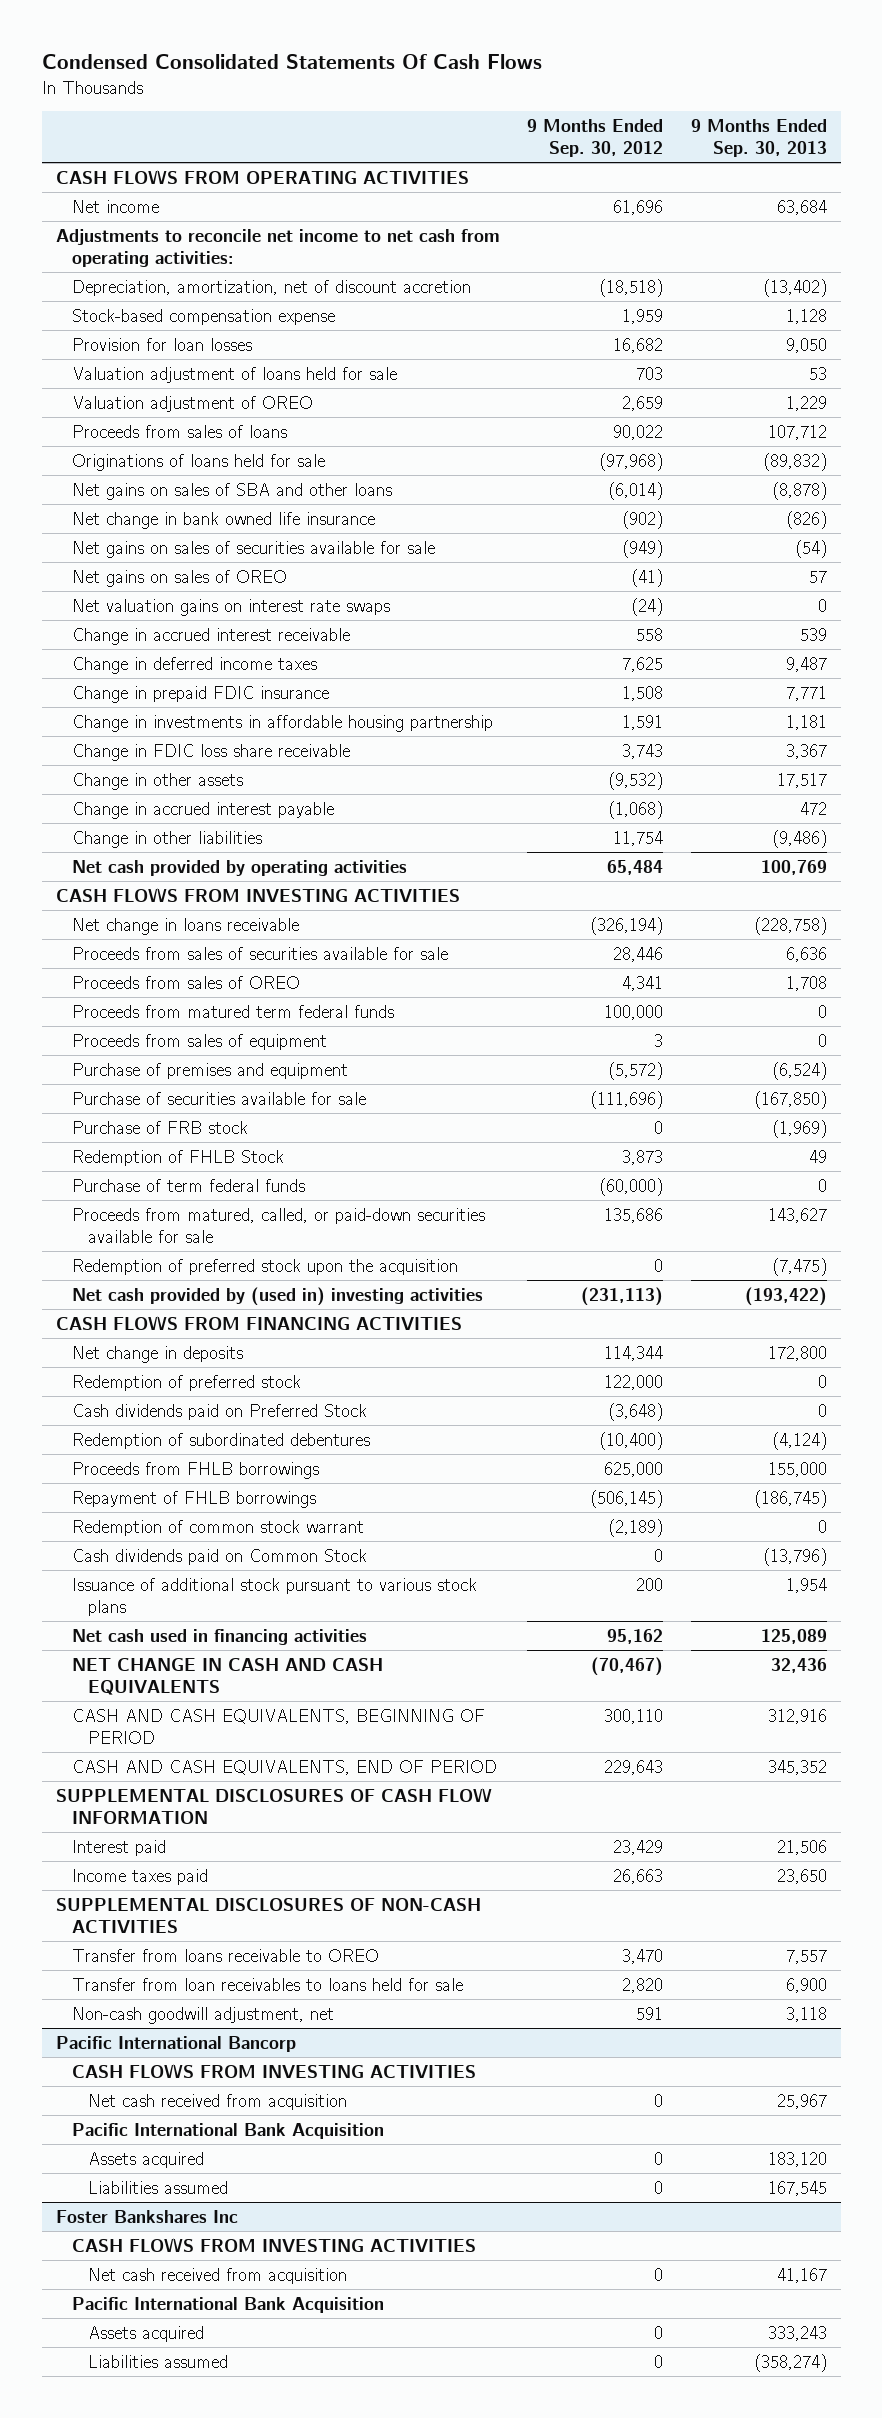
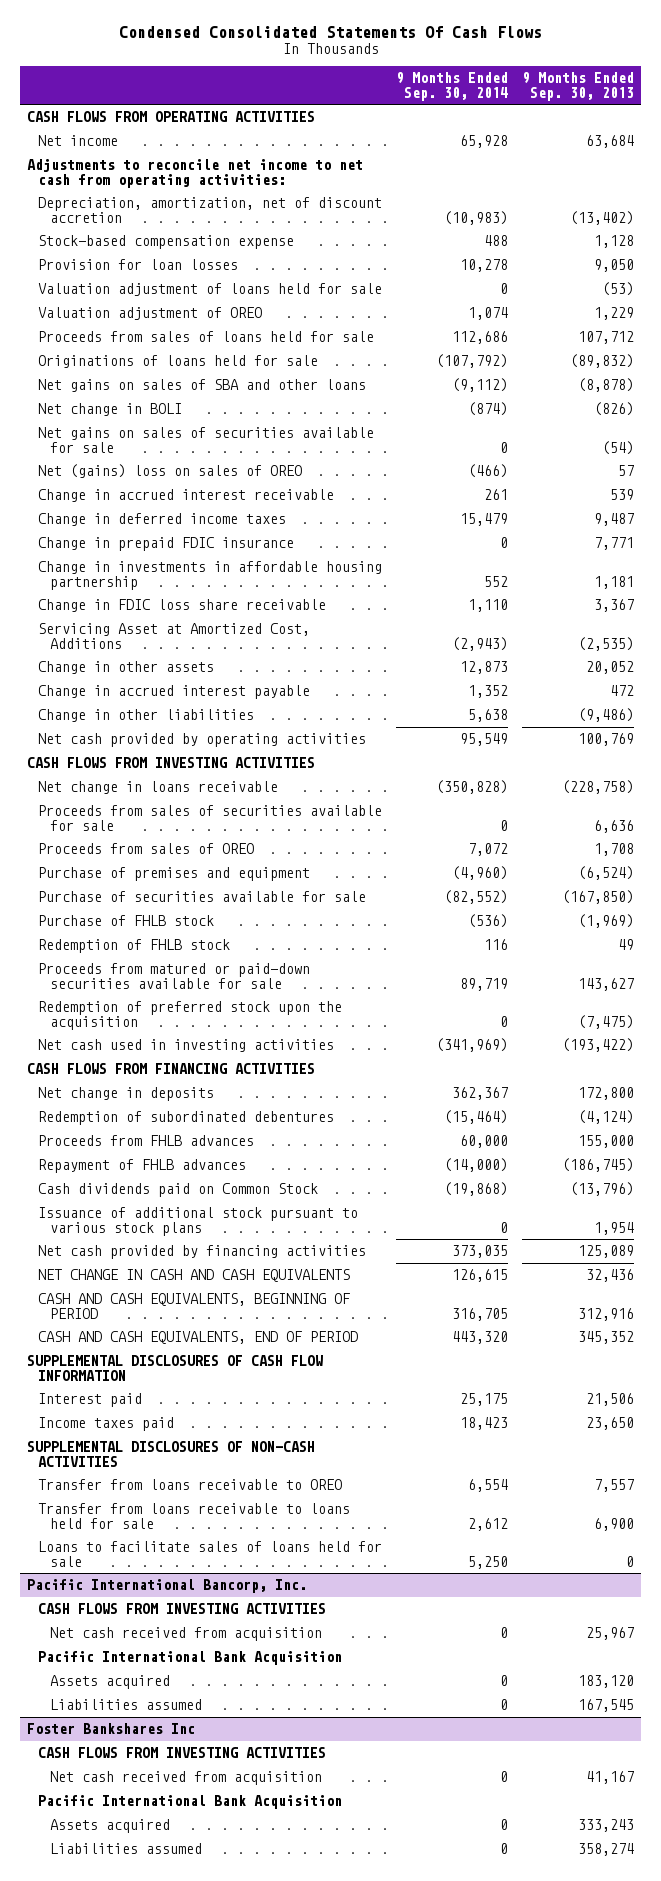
[527,119,664,157] 9 Months Ended Sep. 30, 2012 -> none
none -> [396,72,509,101] 9 Months Ended Sep. 30, 2014
[808,366,827,380] 53 -> [602,282,635,297] (53)
[71,424,287,438] Proceeds from sales of loans -> [38,331,375,343] Proceeds from sales of loans held for sale
[71,511,375,529] Net change in bank owned life insurance -> [38,403,183,417] Net change in BOLI
[71,598,390,616] Net valuation gains on interest rate swaps -> none
[71,569,287,587] Net gains on sales of OREO -> [38,464,303,479] Net (gains) loss on sales of OREO
none -> [38,623,311,649] Servicing Asset at Amortized Cost, Additions
[776,772,827,788] 17,517 -> [586,661,635,675] 20,052
[71,1004,394,1018] Proceeds from matured term federal funds -> none
[71,1033,327,1050] Proceeds from sales of equipment -> none
[71,1178,305,1192] Purchase of term federal funds -> none
[71,1120,248,1134] Purchase of FRB stock -> [38,915,215,927] Purchase of FHLB stock
[71,1149,284,1166] Redemption of FHLB Stock -> [38,939,231,954] Redemption of FHLB stock
[71,1207,485,1243] Proceeds from matured, called, or paid-down securities available for sale -> [38,963,311,989] Proceeds from matured or paid-down securities available for sale
[71,1286,483,1306] Net cash provided by (used in) investing activities -> [38,1039,335,1053] Net cash used in investing activities
[71,1374,301,1391] Redemption of preferred stock -> none
[71,1403,367,1420] Cash dividends paid on Preferred Stock -> none
[71,1519,364,1536] Redemption of common stock warrant -> none
[71,1461,319,1479] Proceeds from FHLB borrowings -> [38,1135,255,1147] Proceeds from FHLB advances
[71,1490,316,1508] Repayment of FHLB borrowings -> [38,1159,247,1174] Repayment of FHLB advances
[71,1628,367,1645] Net cash used in financing activities -> [38,1245,367,1260] Net cash provided by financing activities
[71,2006,334,2024] Non-cash goodwill adjustment, net -> none
[71,1977,463,1991] Transfer from loan receivables to loans held for sale -> [38,1503,351,1529] Transfer from loans receivable to loans held for sale
none -> [38,1541,383,1567] Loans to facilitate sales of loans held for sale
[55,2035,296,2052] Pacific International Bancorp -> [26,1579,307,1594] Pacific International Bancorp, Inc.
[753,2353,827,2372] (358,274) -> [578,1843,635,1857] 358,274

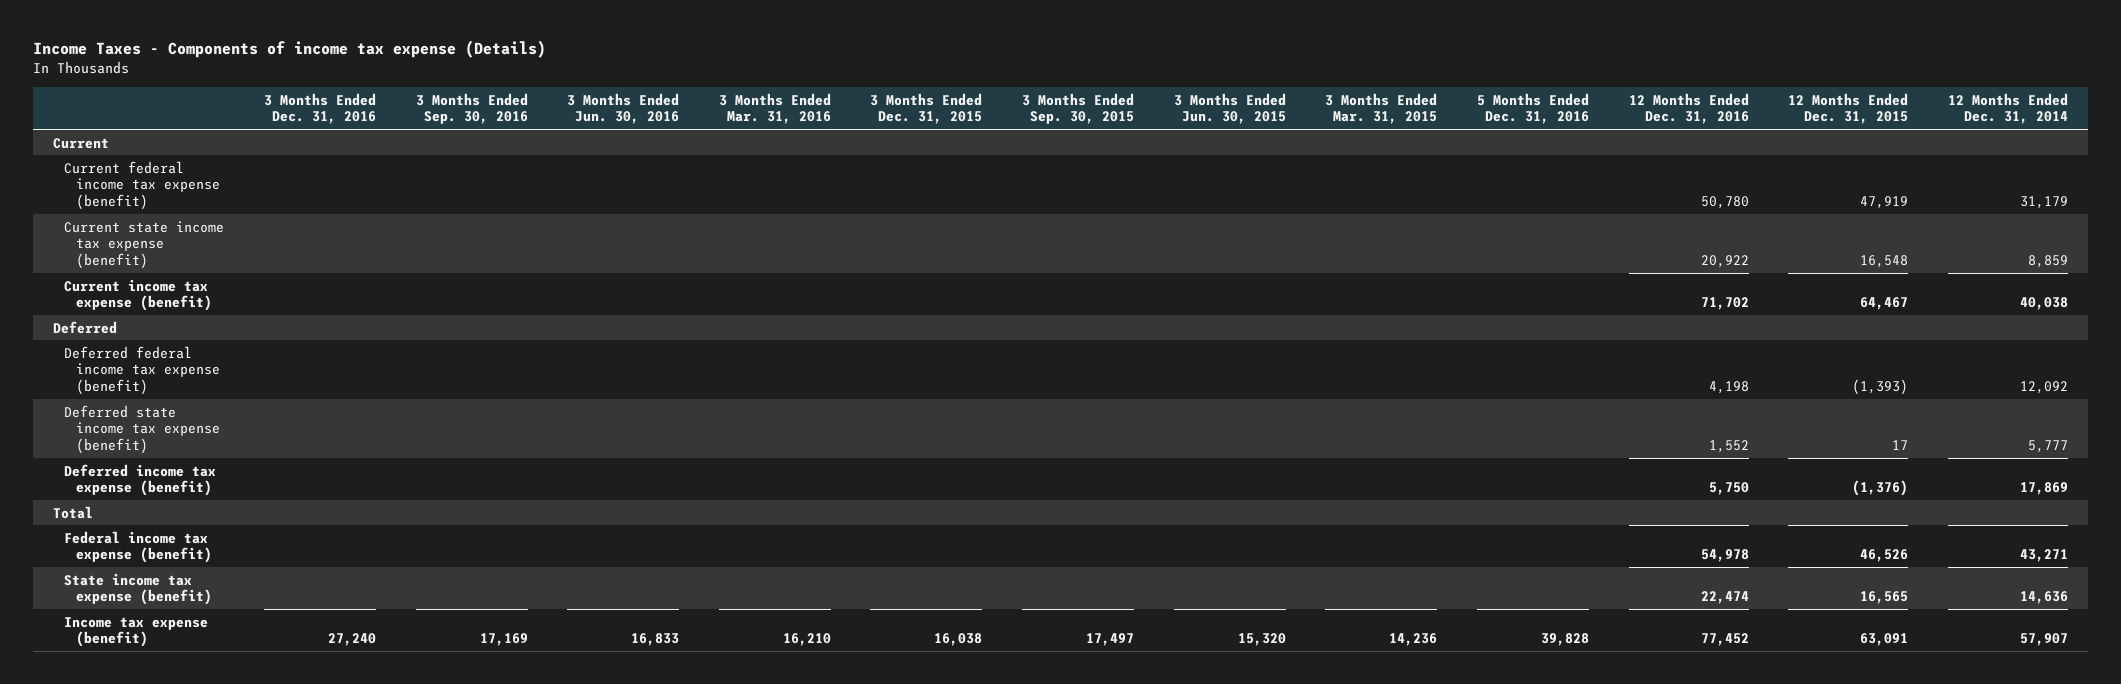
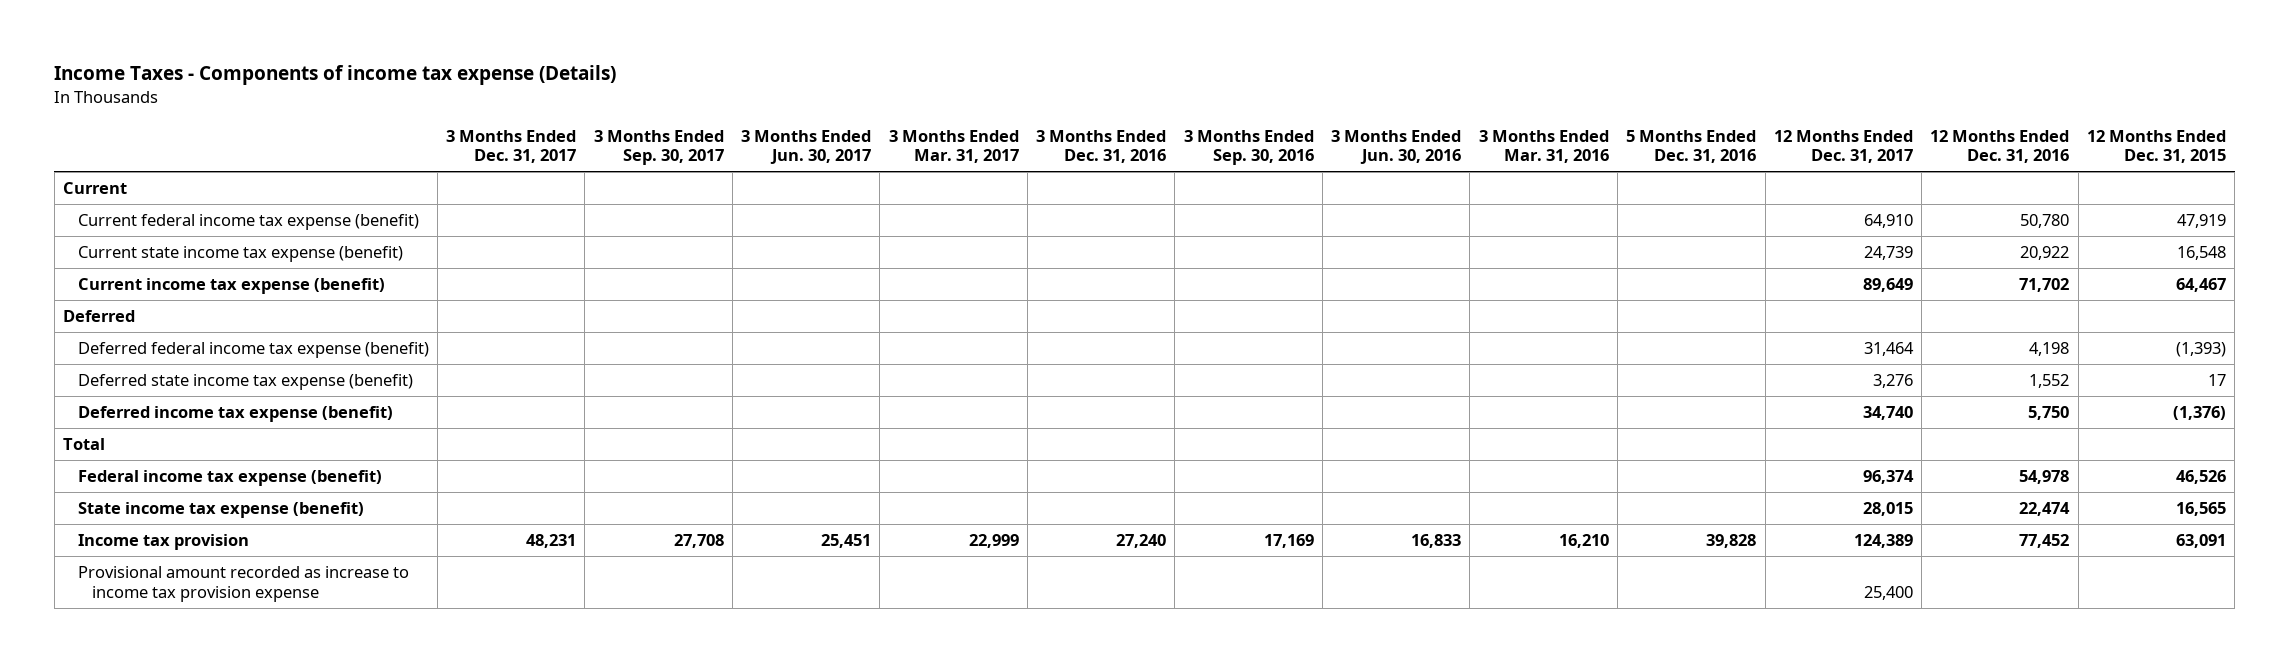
[870,92,983,125] 3 Months Ended Dec. 31, 2015 -> none
[1022,92,1135,125] 3 Months Ended Sep. 30, 2015 -> none
[1173,92,1286,125] 3 Months Ended Jun. 30, 2015 -> none
[1325,92,1438,125] 3 Months Ended Mar. 31, 2015 -> none
[1947,92,2068,125] 12 Months Ended Dec. 31, 2014 -> none
none -> [446,129,577,164] 3 Months Ended Dec. 31, 2017
none -> [593,129,724,166] 3 Months Ended Sep. 30, 2017
none -> [741,129,872,165] 3 Months Ended Jun. 30, 2017
none -> [888,129,1019,164] 3 Months Ended Mar. 31, 2017
none -> [1773,129,1913,164] 12 Months Ended Dec. 31, 2017
[64,616,209,648] Income tax expense (benefit) -> [77,533,249,550] Income tax provision
none -> [77,565,409,602] Provisional amount recorded as increase to income tax provision expense

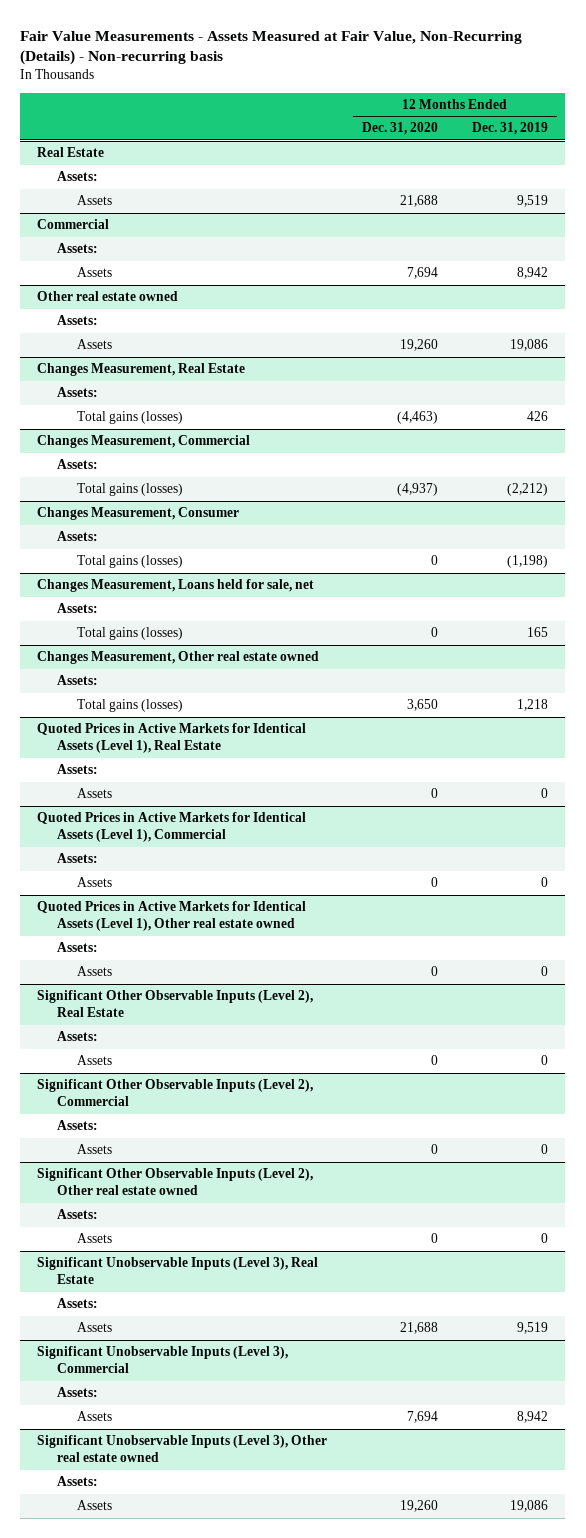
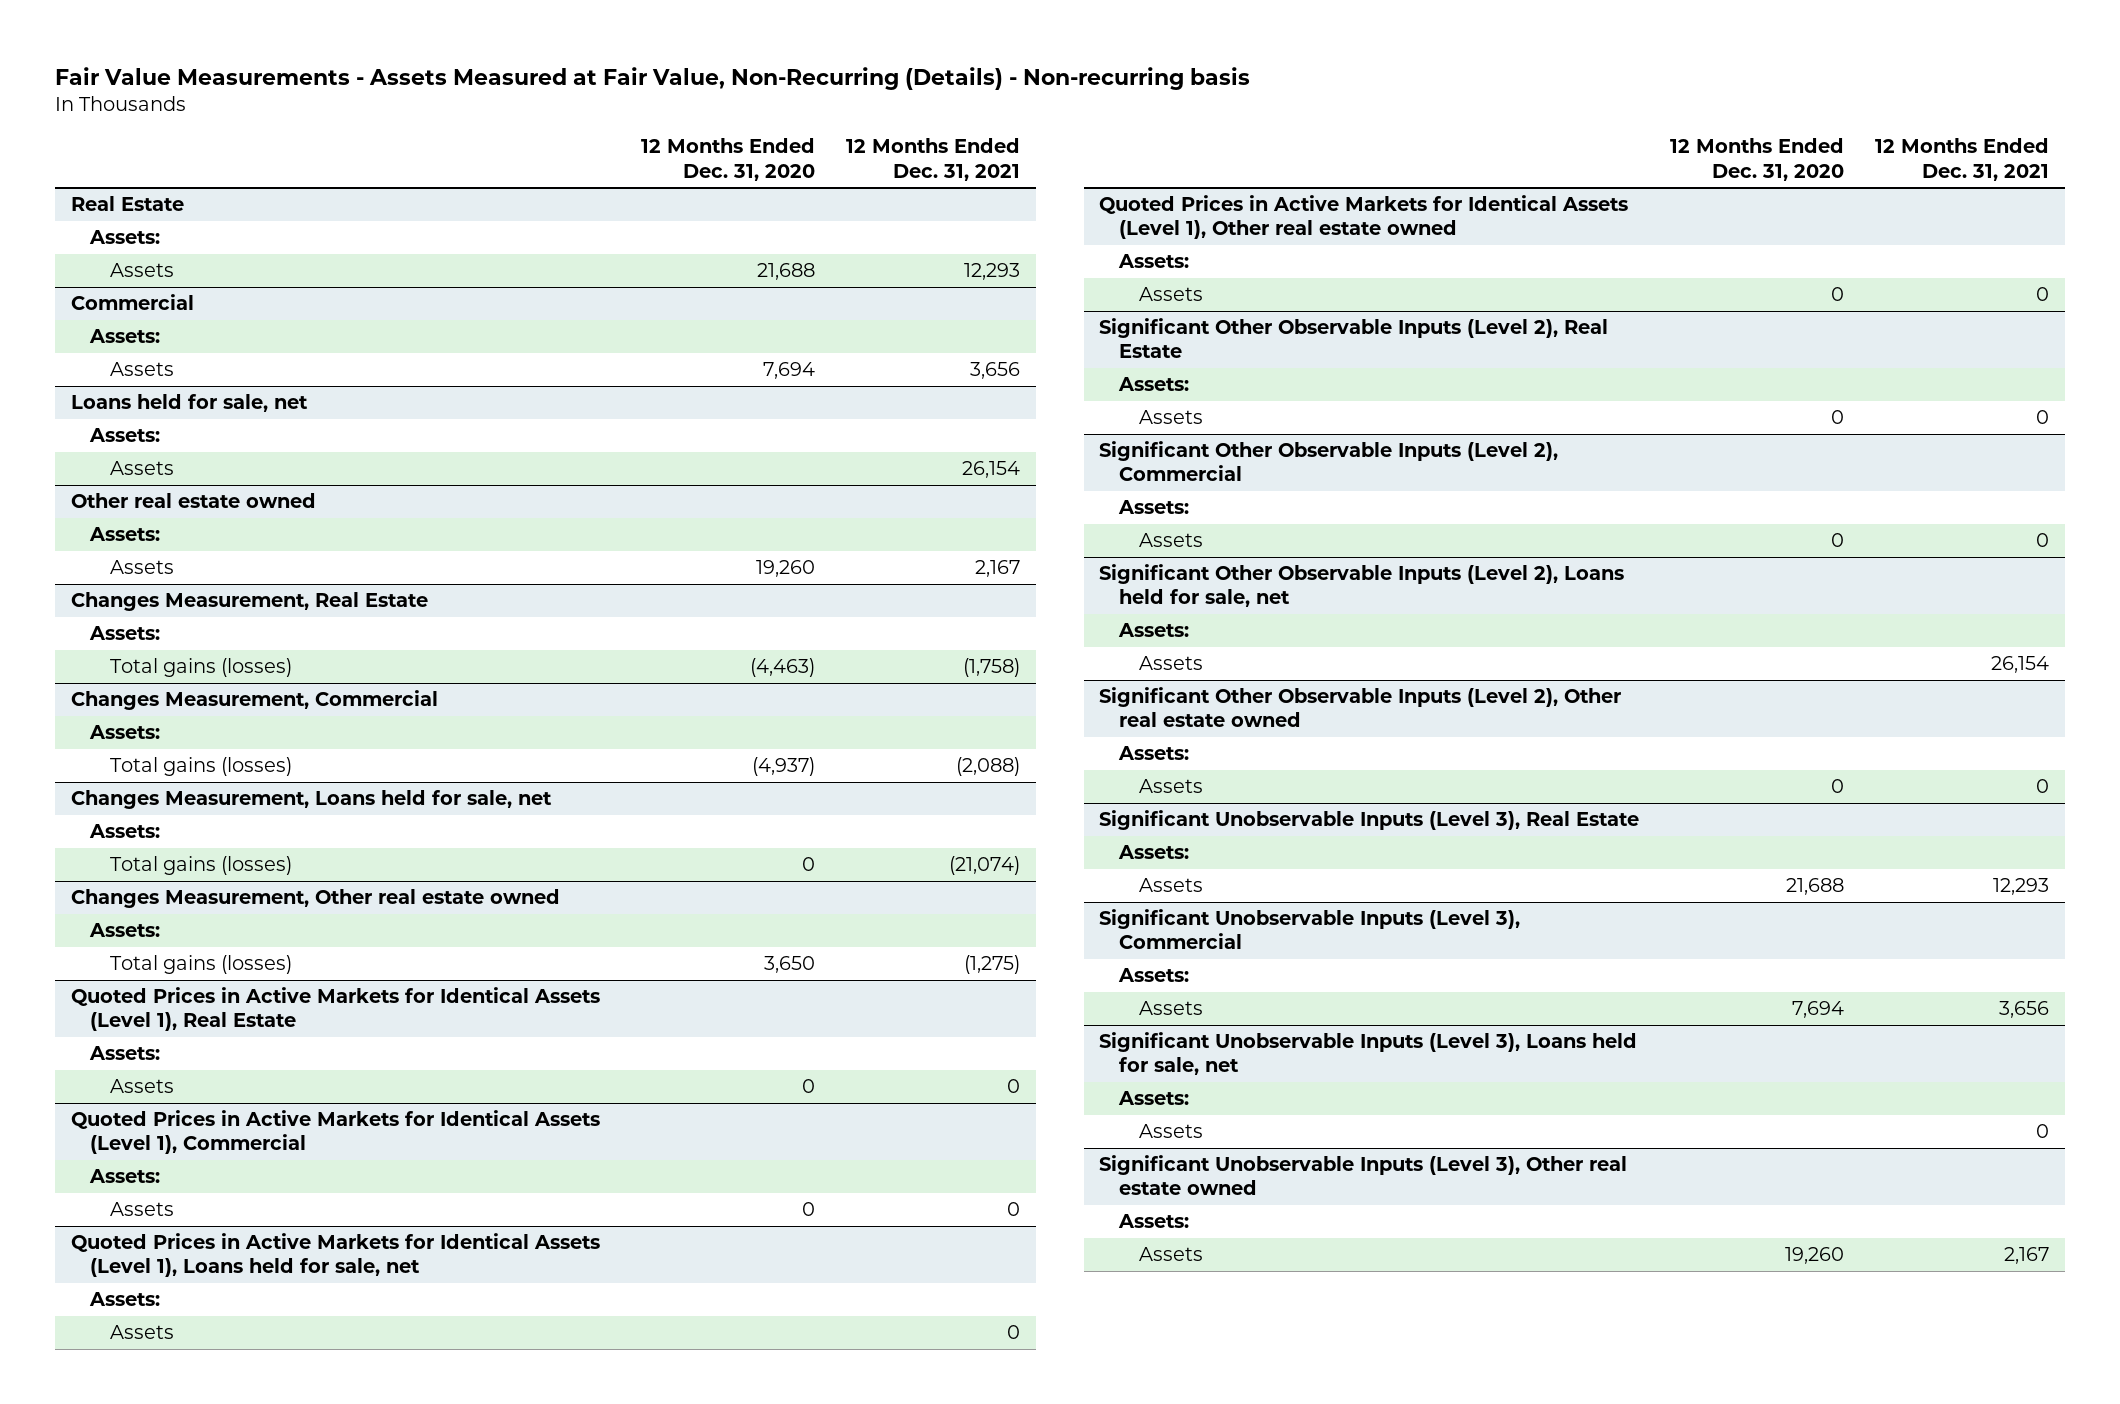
[472,122,549,136] Dec. 31, 2019 -> none
none -> [846,138,1021,181] 12 Months Ended Dec. 31, 2021
none -> [70,394,308,413] Loans held for sale, net
none -> [89,428,161,443] Assets:
none -> [109,461,174,476] Assets
[37,507,240,521] Changes Measurement, Consumer -> none
[57,531,99,542] Assets: -> none
[76,555,183,569] Total gains (losses) -> none
none -> [70,1233,600,1278] Quoted Prices in Active Markets for Identical Assets (Level 1), Loans held for sale, net
none -> [89,1292,161,1307] Assets:
none -> [109,1325,174,1340] Assets
none -> [1099,564,1625,608] Significant Other Observable Inputs (Level 2), Loans held for sale, net
none -> [1118,623,1190,638] Assets:
none -> [1138,656,1203,671] Assets
none -> [1099,1032,1638,1076] Significant Unobservable Inputs (Level 3), Loans held for sale, net
none -> [1118,1091,1190,1106] Assets:
none -> [1138,1124,1203,1139] Assets

